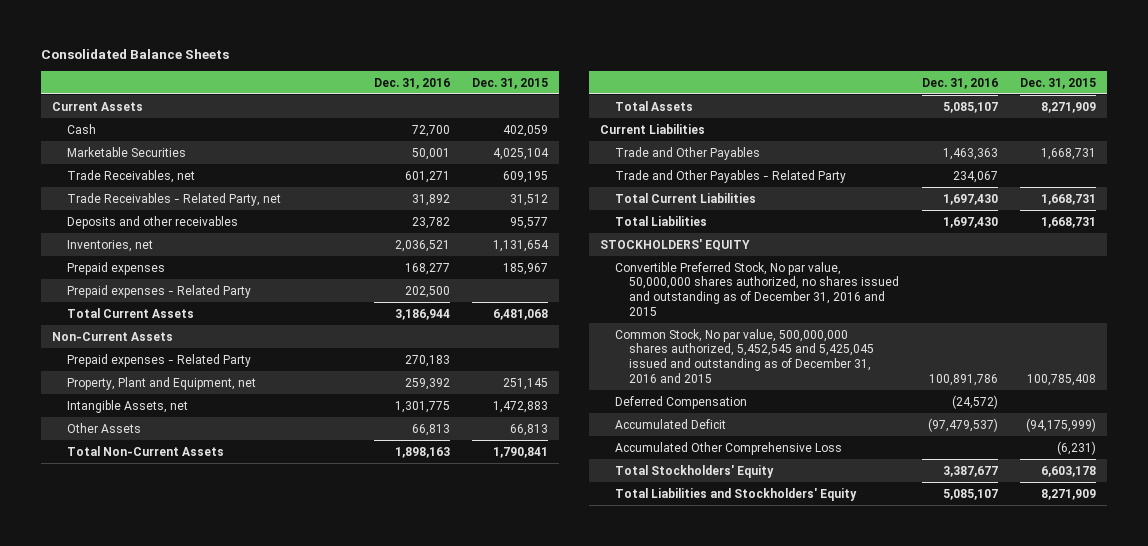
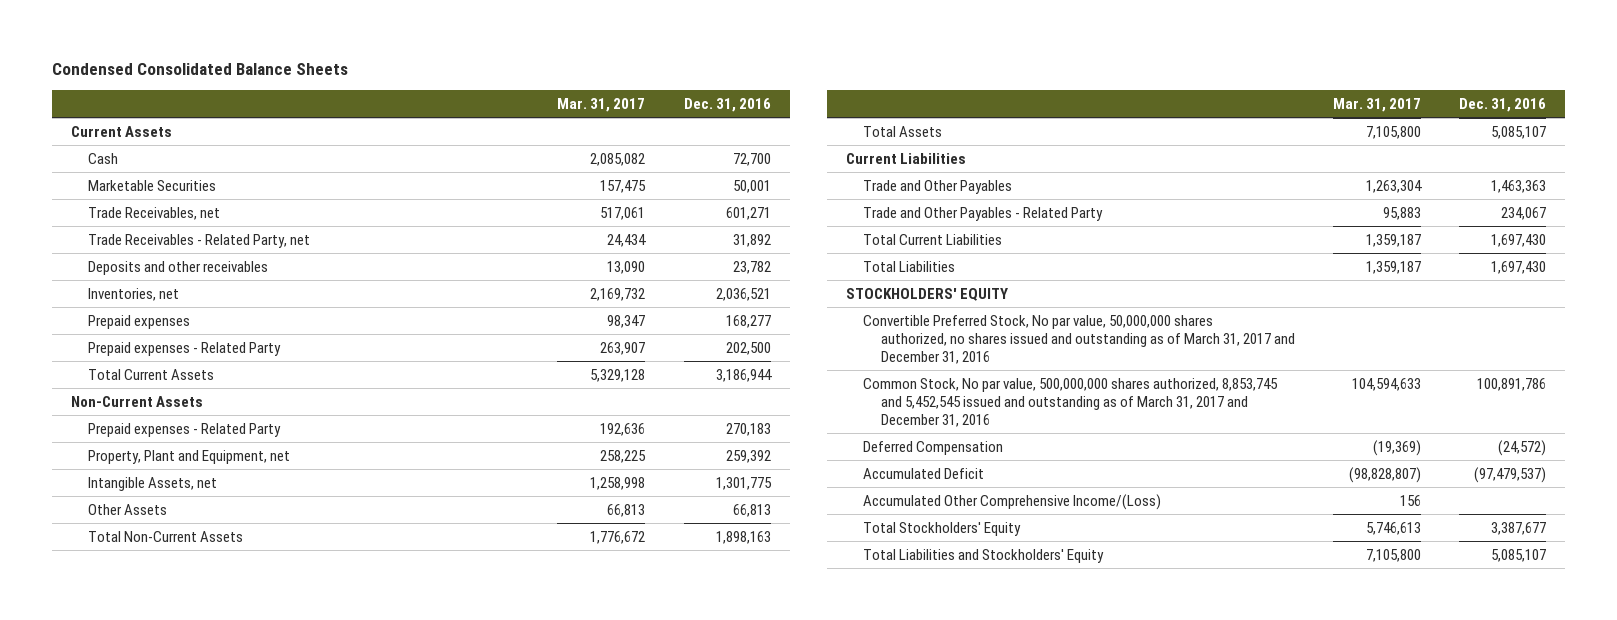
[40,49,229,60] Consolidated Balance Sheets -> [51,62,348,75] Condensed Consolidated Balance Sheets
[471,77,548,89] Dec. 31, 2015 -> none
none -> [557,97,646,112] Mar. 31, 2017
[614,261,900,317] Convertible Preferred Stock, No par value, 50,000,000 shares authorized, no shares issued and outstanding as of December 31, 2016 and 2015 -> [863,314,1295,365] Convertible Preferred Stock, No par value, 50,000,000 shares authorized, no shares issued and outstanding as of March 31, 2017 and December 31, 2016
[614,328,875,384] Common Stock, No par value, 500,000,000 shares authorized, 5,452,545 and 5,425,045 issued and outstanding as of December 31, 2016 and 2015 -> [863,377,1279,428] Common Stock, No par value, 500,000,000 shares authorized, 8,853,745 and 5,452,545 issued and outstanding as of March 31, 2017 and December 31, 2016
[614,441,842,455] Accumulated Other Comprehensive Loss -> [863,493,1162,510] Accumulated Other Comprehensive Income/(Loss)

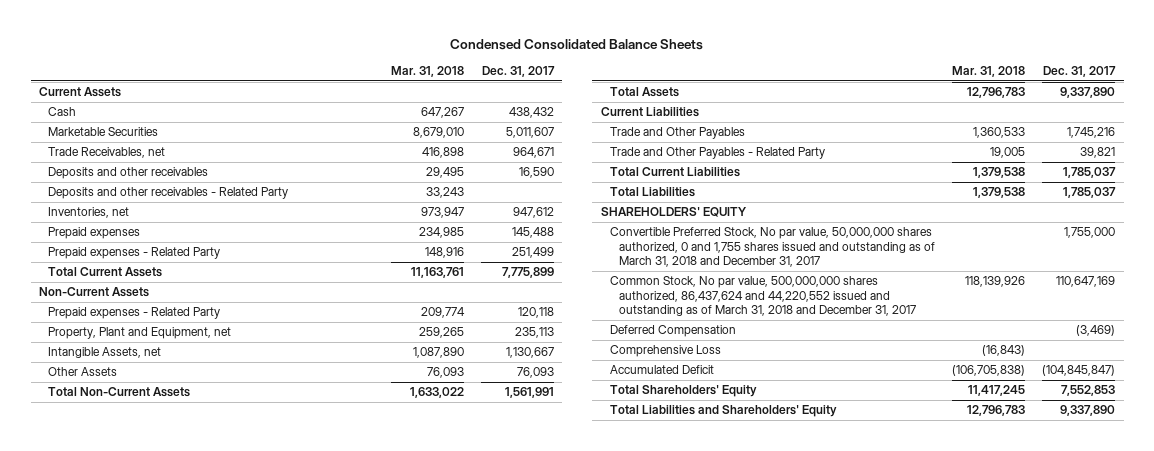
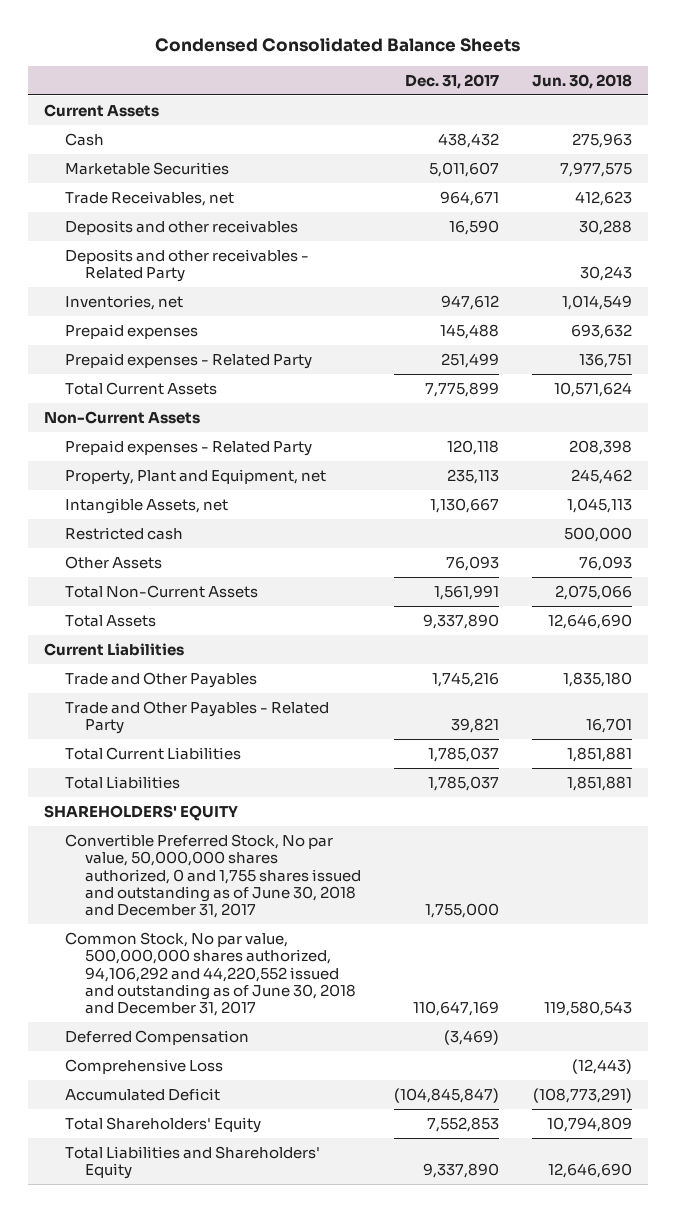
[390,66,464,78] Mar. 31, 2018 -> none
none -> [531,73,632,89] Jun. 30, 2018
none -> [64,526,183,540] Restricted cash
[609,227,936,268] Convertible Preferred Stock, No par value, 50,000,000 shares authorized, 0 and 1,755 shares issued and outstanding as of March 31, 2018 and December 31, 2017 -> [64,833,362,919] Convertible Preferred Stock, No par value, 50,000,000 shares authorized, 0 and 1,755 shares issued and outstanding as of June 30, 2018 and December 31, 2017
[609,276,917,317] Common Stock, No par value, 500,000,000 shares authorized, 86,437,624 and 44,220,552 issued and outstanding as of March 31, 2018 and December 31, 2017 -> [64,931,357,1017] Common Stock, No par value, 500,000,000 shares authorized, 94,106,292 and 44,220,552 issued and outstanding as of June 30, 2018 and December 31, 2017

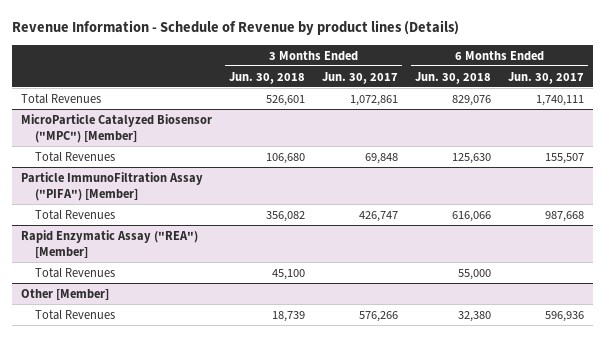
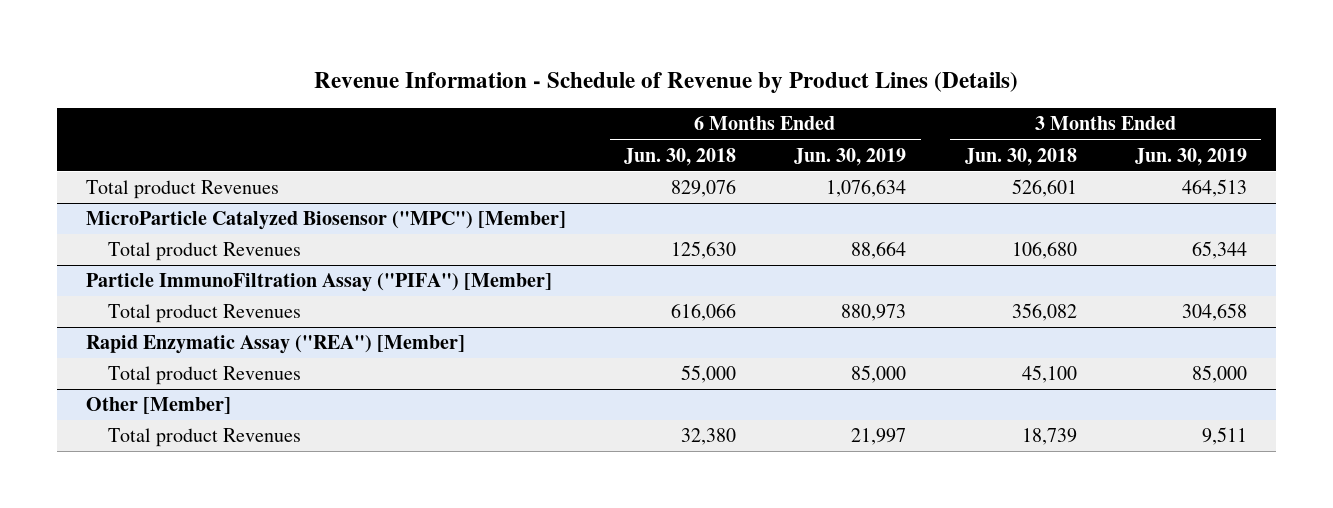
[12,20,460,36] Revenue Information - Schedule of Revenue by product lines (Details) -> [314,72,1019,94] Revenue Information - Schedule of Revenue by Product Lines (Details)
[322,71,399,84] Jun. 30, 2017 -> none
[508,71,585,84] Jun. 30, 2017 -> none
none -> [794,147,907,166] Jun. 30, 2019
none -> [1134,147,1247,166] Jun. 30, 2019
[20,93,101,104] Total Revenues -> [86,180,280,200] Total product Revenues
[35,151,116,162] Total Revenues -> [107,242,301,262] Total product Revenues
[35,209,116,220] Total Revenues -> [107,304,301,324] Total product Revenues
[35,267,116,278] Total Revenues -> [107,366,301,386] Total product Revenues
[35,309,116,320] Total Revenues -> [107,428,301,448] Total product Revenues

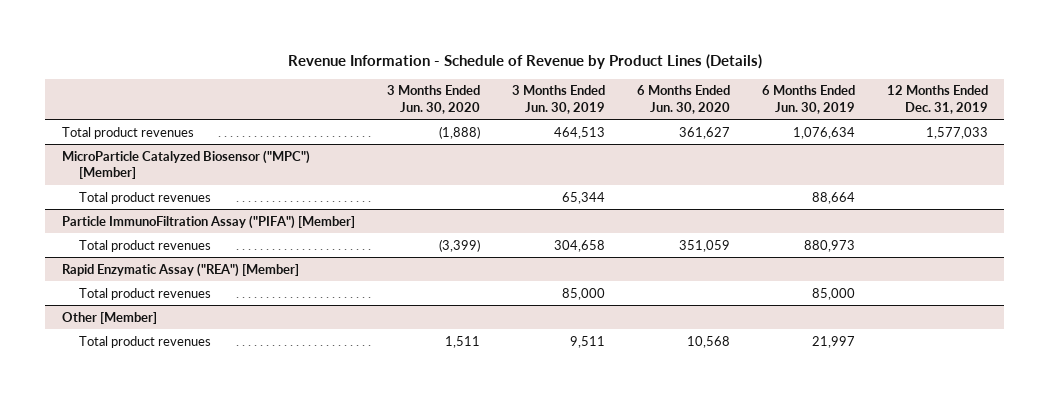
[624,147,737,166] Jun. 30, 2018 -> none
[964,147,1077,166] Jun. 30, 2018 -> none
none -> [386,85,480,114] 3 Months Ended Jun. 30, 2020
none -> [636,85,730,114] 6 Months Ended Jun. 30, 2020
none -> [887,85,989,114] 12 Months Ended Dec. 31, 2019
[86,180,280,200] Total product Revenues -> [61,126,194,139] Total product revenues
[107,242,301,262] Total product Revenues -> [79,191,212,204] Total product revenues
[107,304,301,324] Total product Revenues -> [79,239,212,252] Total product revenues
[107,366,301,386] Total product Revenues -> [79,287,212,300] Total product revenues
[107,428,301,448] Total product Revenues -> [79,335,212,348] Total product revenues

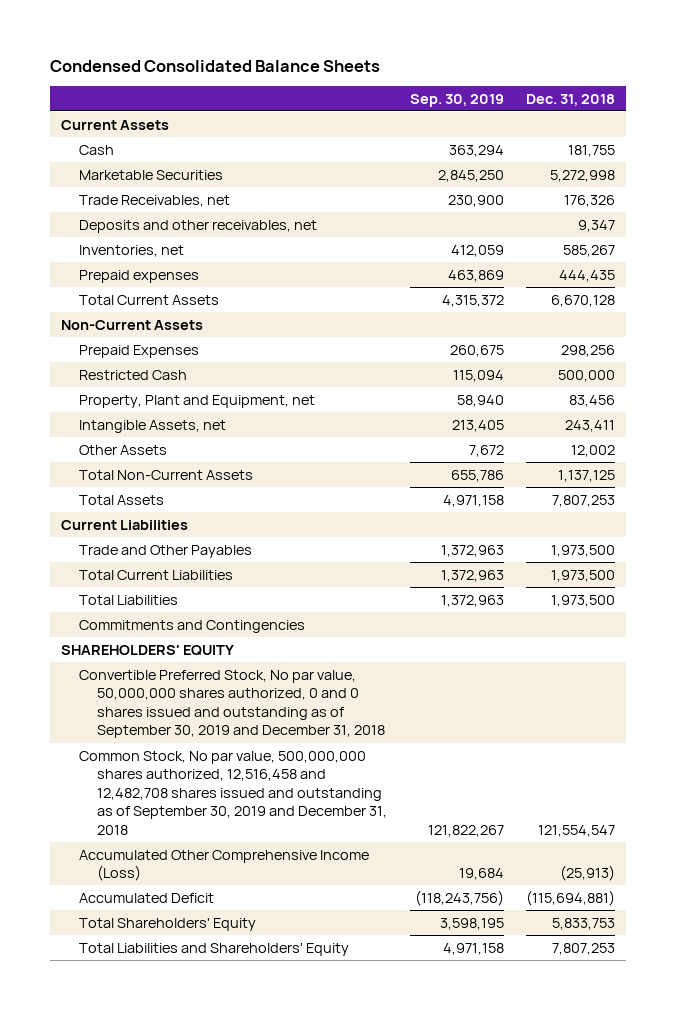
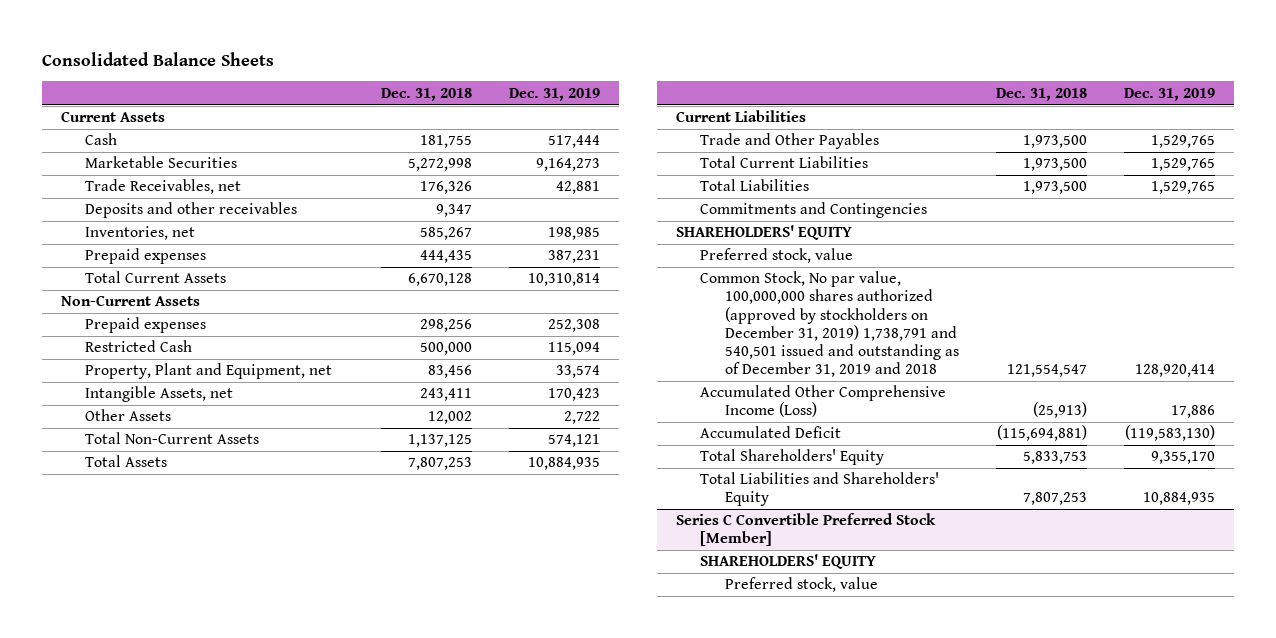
[49,59,380,72] Condensed Consolidated Balance Sheets -> [41,52,274,67] Consolidated Balance Sheets
[409,93,504,107] Sep. 30, 2019 -> none
none -> [508,87,600,101] Dec. 31, 2019
[79,219,318,233] Deposits and other receivables, net -> [84,202,297,219] Deposits and other receivables
[79,344,200,358] Prepaid Expenses -> [84,317,206,334] Prepaid expenses
[79,669,386,739] Convertible Preferred Stock, No par value, 50,000,000 shares authorized, 0 and 0 shares issued and outstanding as of September 30, 2019 and December 31, 2018 -> [700,248,854,264] Preferred stock, value
[79,750,388,836] Common Stock, No par value, 500,000,000 shares authorized, 12,516,458 and 12,482,708 shares issued and outstanding as of September 30, 2019 and December 31, 2018 -> [700,271,959,377] Common Stock, No par value, 100,000,000 shares authorized (approved by stockholders on December 31, 2019) 1,738,791 and 540,501 issued and outstanding as of December 31, 2019 and 2018
none -> [675,513,936,547] Series C Convertible Preferred Stock [Member]
none -> [700,554,877,570] SHAREHOLDERS' EQUITY
none -> [724,577,878,593] Preferred stock, value

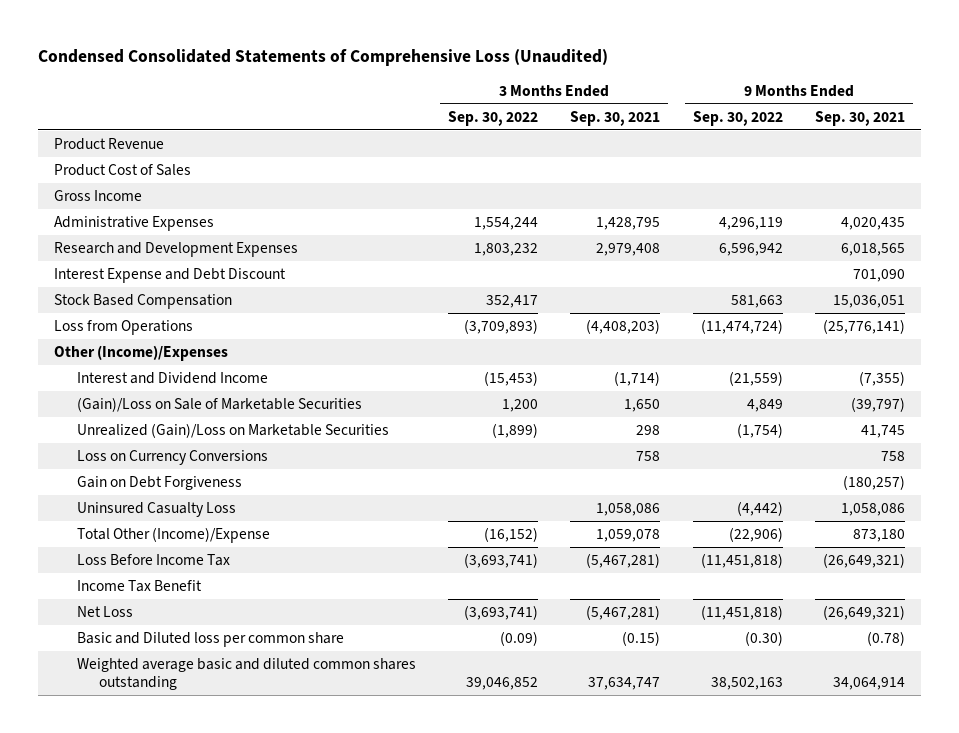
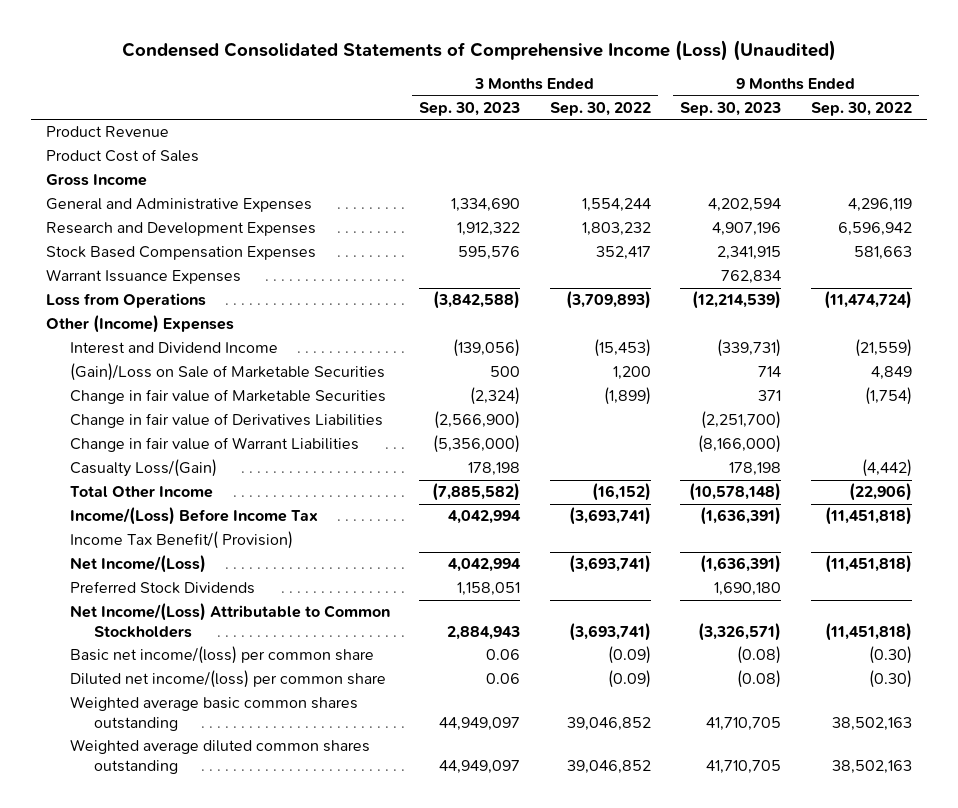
[38,49,609,67] Condensed Consolidated Statements of Comprehensive Loss (Unaudited) -> [121,39,836,61] Condensed Consolidated Statements of Comprehensive Income (Loss) (Unaudited)
[570,110,661,126] Sep. 30, 2021 -> none
[815,110,906,126] Sep. 30, 2021 -> none
none -> [419,101,521,116] Sep. 30, 2023
none -> [680,101,782,116] Sep. 30, 2023
[54,216,215,232] Administrative Expenses -> [45,198,312,213] General and Administrative Expenses
[54,268,287,284] Interest Expense and Debt Discount -> none
[54,294,233,310] Stock Based Compensation -> [45,246,316,261] Stock Based Compensation Expenses
none -> [45,269,241,285] Warrant Issuance Expenses
[54,345,229,362] Other (Income)/Expenses -> [45,315,234,334] Other (Income) Expenses
[76,450,268,466] Loss on Currency Conversions -> none
[76,476,242,491] Gain on Debt Forgiveness -> none
[76,423,389,439] Unrealized (Gain)/Loss on Marketable Securities -> [69,389,386,405] Change in fair value of Marketable Securities
none -> [69,413,383,429] Change in fair value of Derivatives Liabilities
none -> [69,437,359,453] Change in fair value of Warrant Liabilities
[76,502,236,518] Uninsured Casualty Loss -> [69,459,217,478] Casualty Loss/(Gain)
[76,527,270,544] Total Other (Income)/Expense -> [69,486,213,499] Total Other Income
[76,554,230,567] Loss Before Income Tax -> [69,507,318,526] Income/(Loss) Before Income Tax
[76,580,202,593] Income Tax Benefit -> [69,531,293,550] Income Tax Benefit/( Provision)
[76,606,133,618] Net Loss -> [69,555,206,574] Net Income/(Loss)
none -> [69,581,255,595] Preferred Stock Dividends
none -> [69,603,390,638] Net Income/(Loss) Attributable to Common Stockholders
[76,632,344,648] Basic and Diluted loss per common share -> [69,646,374,665] Basic net income/(loss) per common share
none -> [69,670,386,689] Diluted net income/(loss) per common share
[76,658,416,690] Weighted average basic and diluted common shares outstanding -> [69,696,358,731] Weighted average basic common shares outstanding
none -> [69,739,370,774] Weighted average diluted common shares outstanding

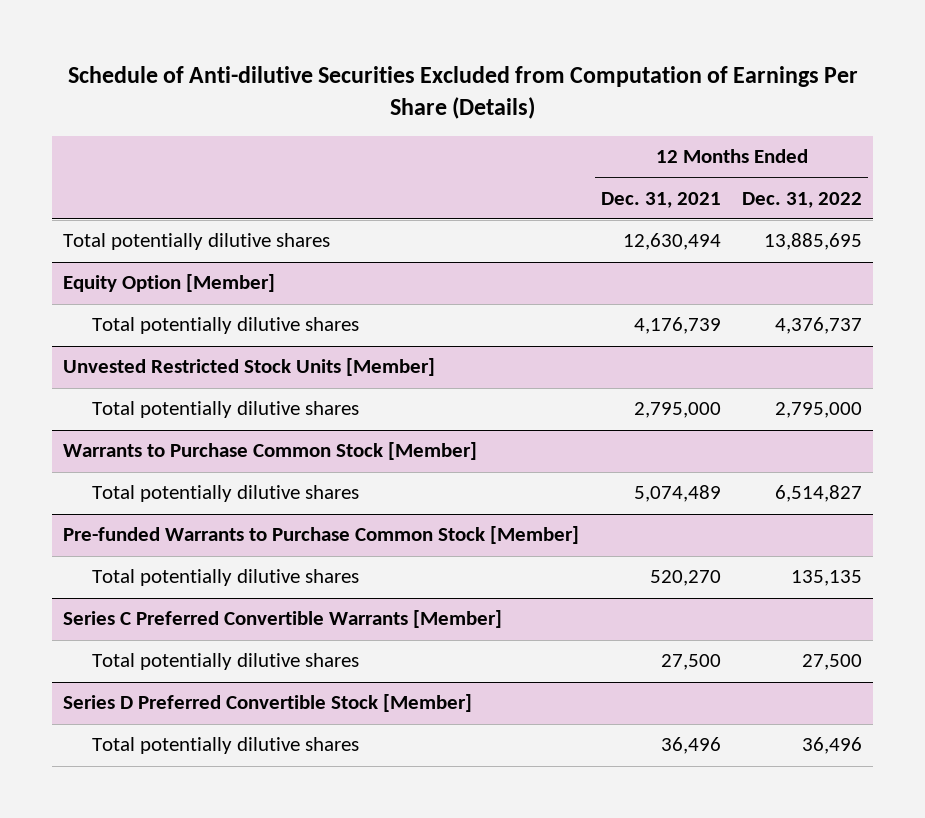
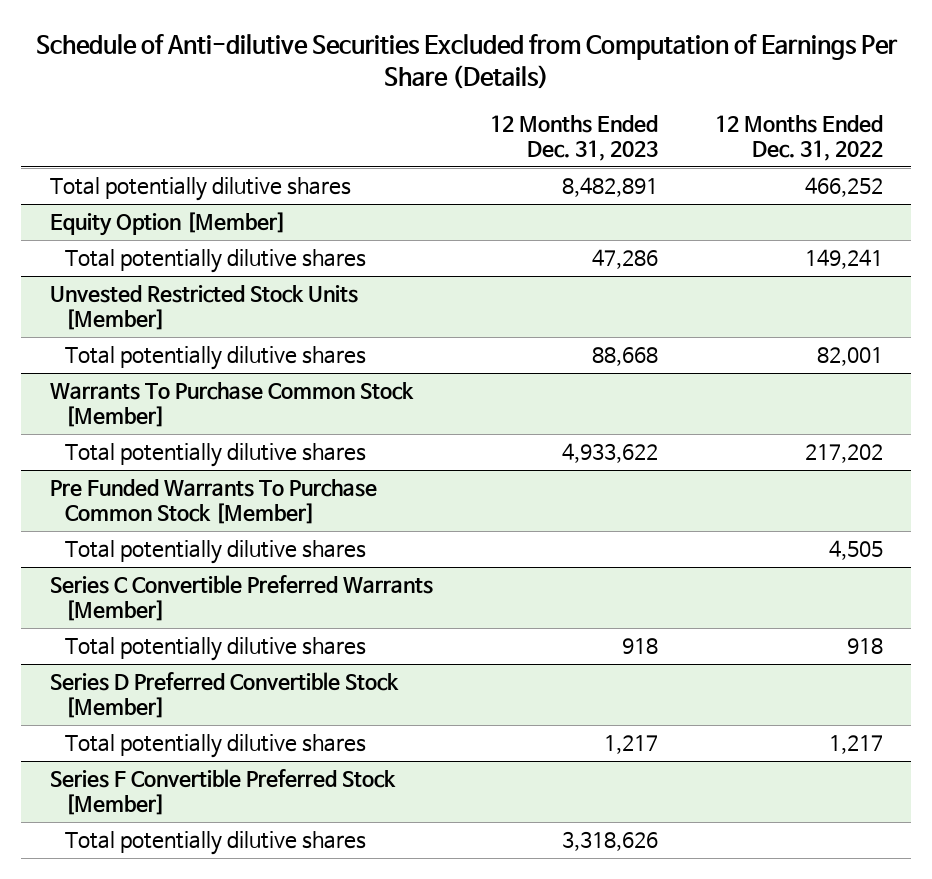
[600,191,721,208] Dec. 31, 2021 -> none
none -> [489,115,658,162] 12 Months Ended Dec. 31, 2023
[764,233,863,251] 13,885,695 -> [804,177,883,198] 466,252
[775,317,863,335] 4,376,737 -> [804,249,883,270] 149,241
[775,402,863,419] 2,795,000 -> [816,347,883,367] 82,001
[62,442,477,461] Warrants to Purchase Common Stock [Member] -> [49,382,414,428] Warrants To Purchase Common Stock [Member]
[775,485,863,503] 6,514,827 -> [804,444,883,464] 217,202
[62,526,579,545] Pre-funded Warrants to Purchase Common Stock [Member] -> [49,479,377,525] Pre Funded Warrants To Purchase Common Stock [Member]
[791,570,863,587] 135,135 -> [828,540,883,561] 4,505
[62,610,502,629] Series C Preferred Convertible Warrants [Member] -> [49,575,433,622] Series C Convertible Preferred Warrants [Member]
[802,654,863,671] 27,500 -> [846,638,883,655] 918
[802,737,863,755] 36,496 -> [828,735,883,755] 1,217
none -> [49,769,396,816] Series F Convertible Preferred Stock [Member]
none -> [65,831,367,856] Total potentially dilutive shares

